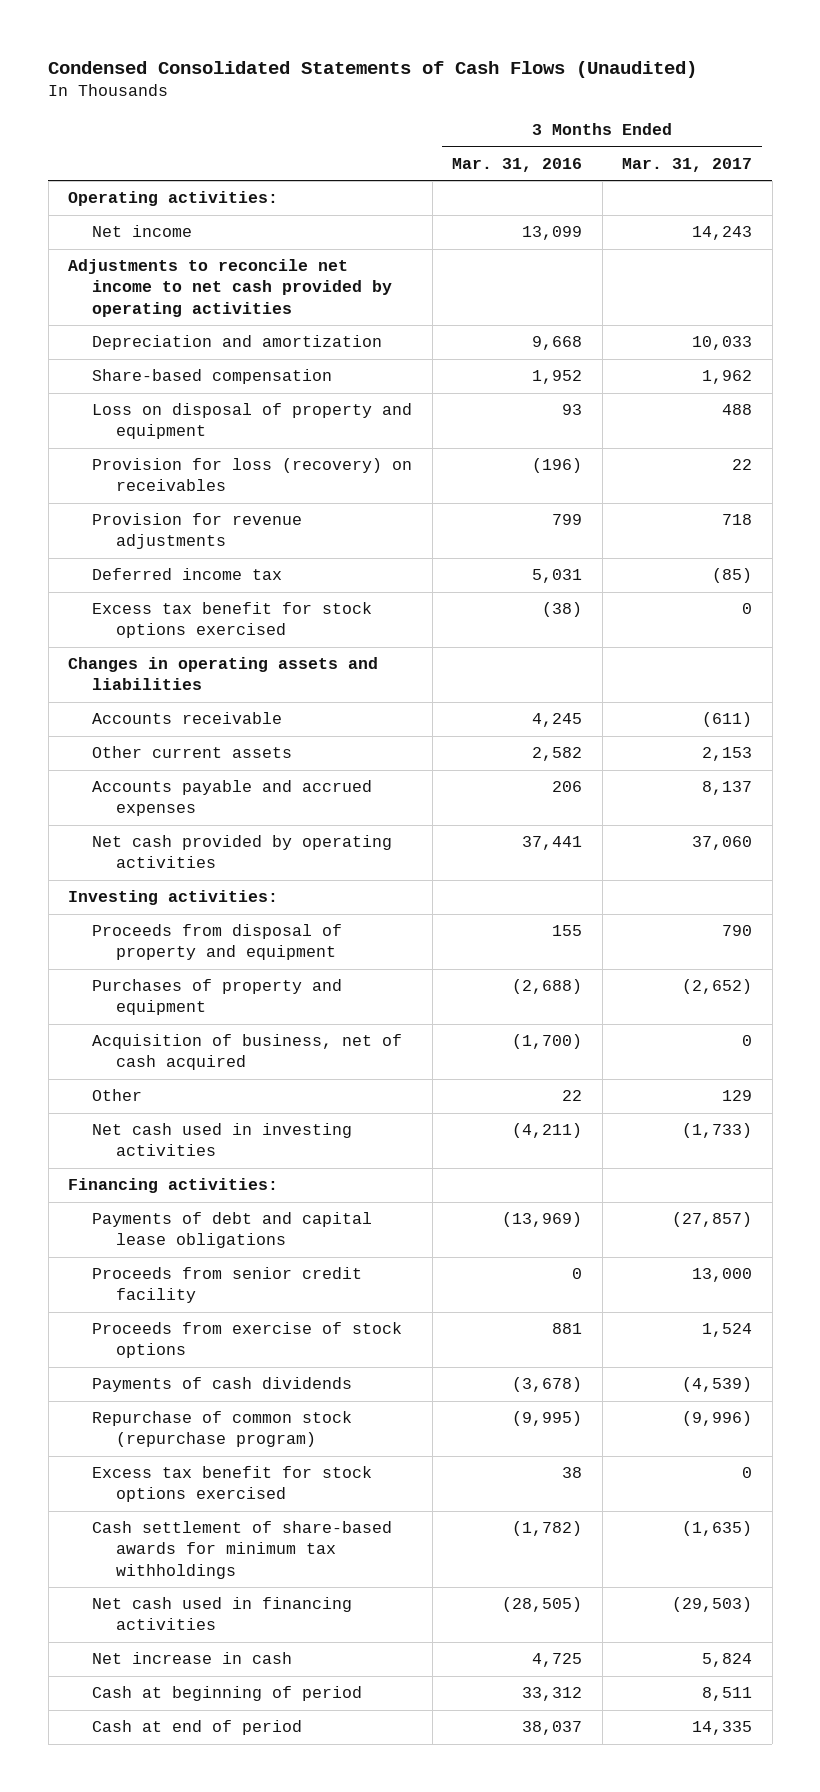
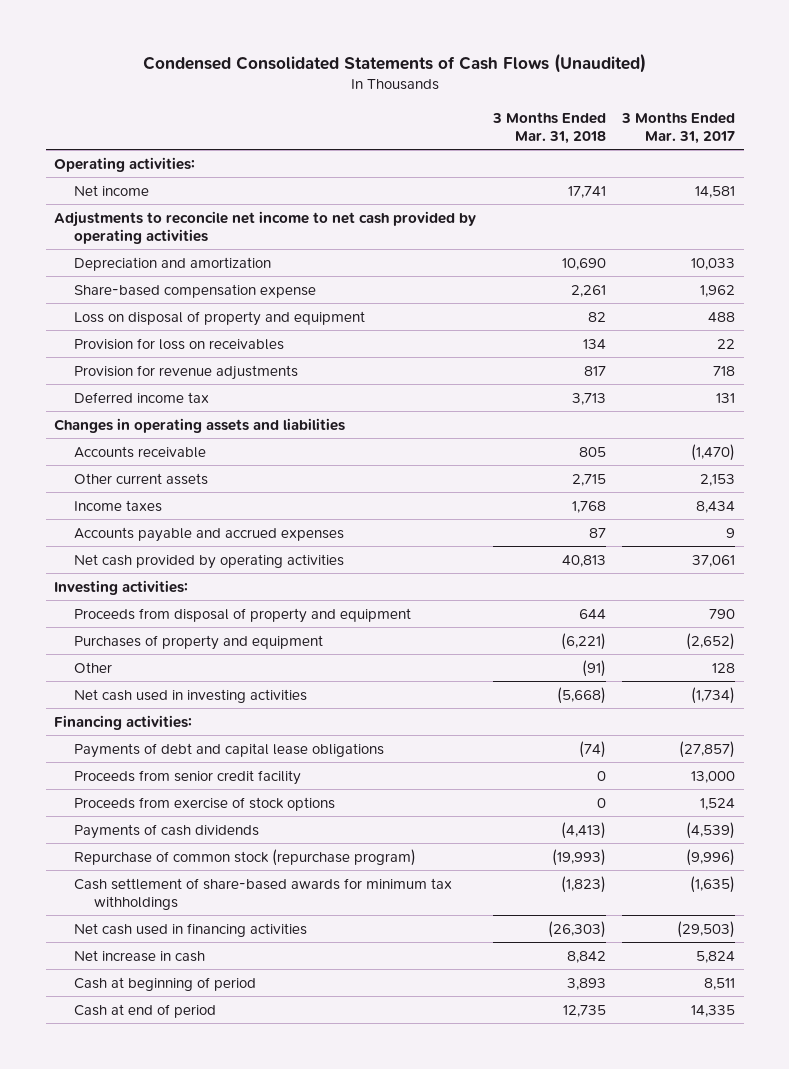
[452,157,583,172] Mar. 31, 2016 -> none
none -> [491,111,606,144] 3 Months Ended Mar. 31, 2018
[692,226,753,241] 14,243 -> [695,185,736,198] 14,581
[92,369,333,385] Share-based compensation -> [73,283,316,298] Share-based compensation expense
[92,458,413,492] Provision for loss (recovery) on receivables -> [73,337,284,350] Provision for loss on receivables
[92,602,373,639] Excess tax benefit for stock options exercised -> none
[712,568,753,584] (85) -> [716,392,736,403] 131
[702,712,753,728] (611) -> [691,443,736,461] (1,470)
none -> [73,499,162,512] Income taxes
[702,781,753,796] 8,137 -> [726,527,736,538] 9
[692,836,753,851] 37,060 -> [692,554,736,567] 37,061
[92,1034,403,1071] Acquisition of business, net of cash acquired -> none
[722,1090,753,1102] 129 -> [712,662,736,673] 128
[682,1123,753,1139] (1,733) -> [691,686,736,704] (1,734)
[92,1466,373,1503] Excess tax benefit for stock options exercised -> none

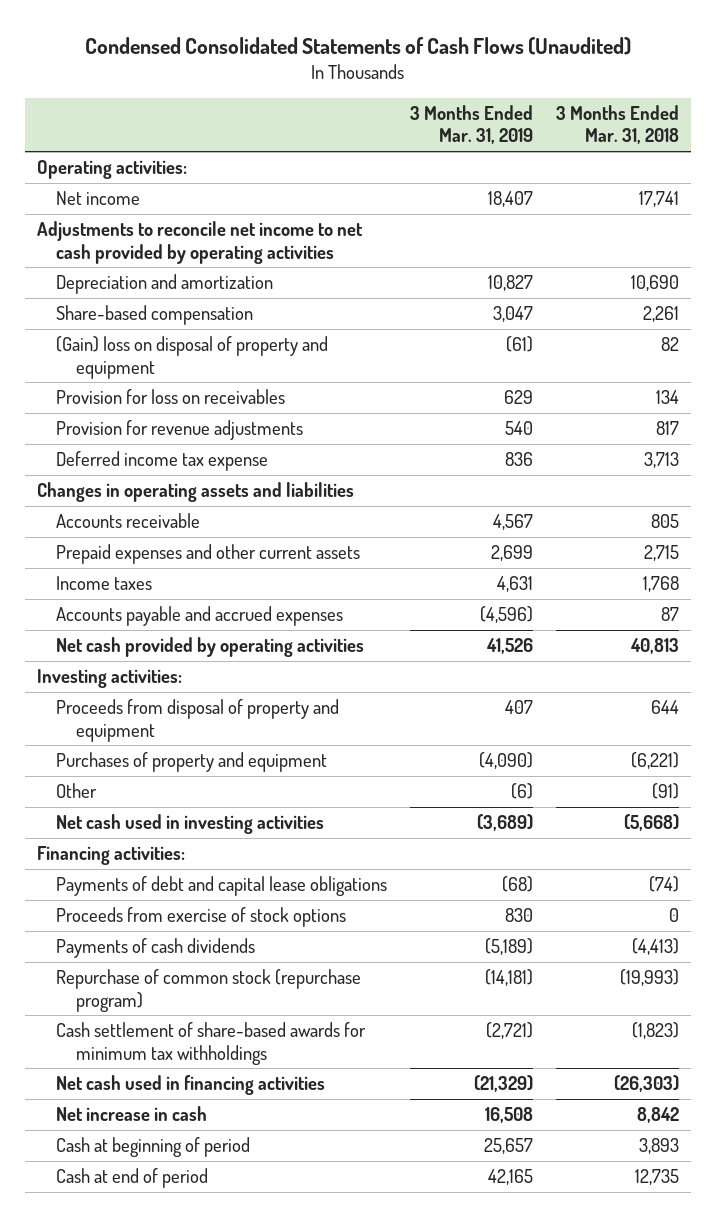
[621,111,736,144] 3 Months Ended Mar. 31, 2017 -> none
none -> [410,104,534,145] 3 Months Ended Mar. 31, 2019
[73,283,316,298] Share-based compensation expense -> [56,305,254,326] Share-based compensation
[73,310,365,326] Loss on disposal of property and equipment -> [56,336,329,379] (Gain) loss on disposal of property and equipment
[73,391,209,403] Deferred income tax -> [56,451,269,472] Deferred income tax expense
[73,472,208,485] Other current assets -> [56,544,361,565] Prepaid expenses and other current assets
[73,769,301,785] Proceeds from senior credit facility -> none

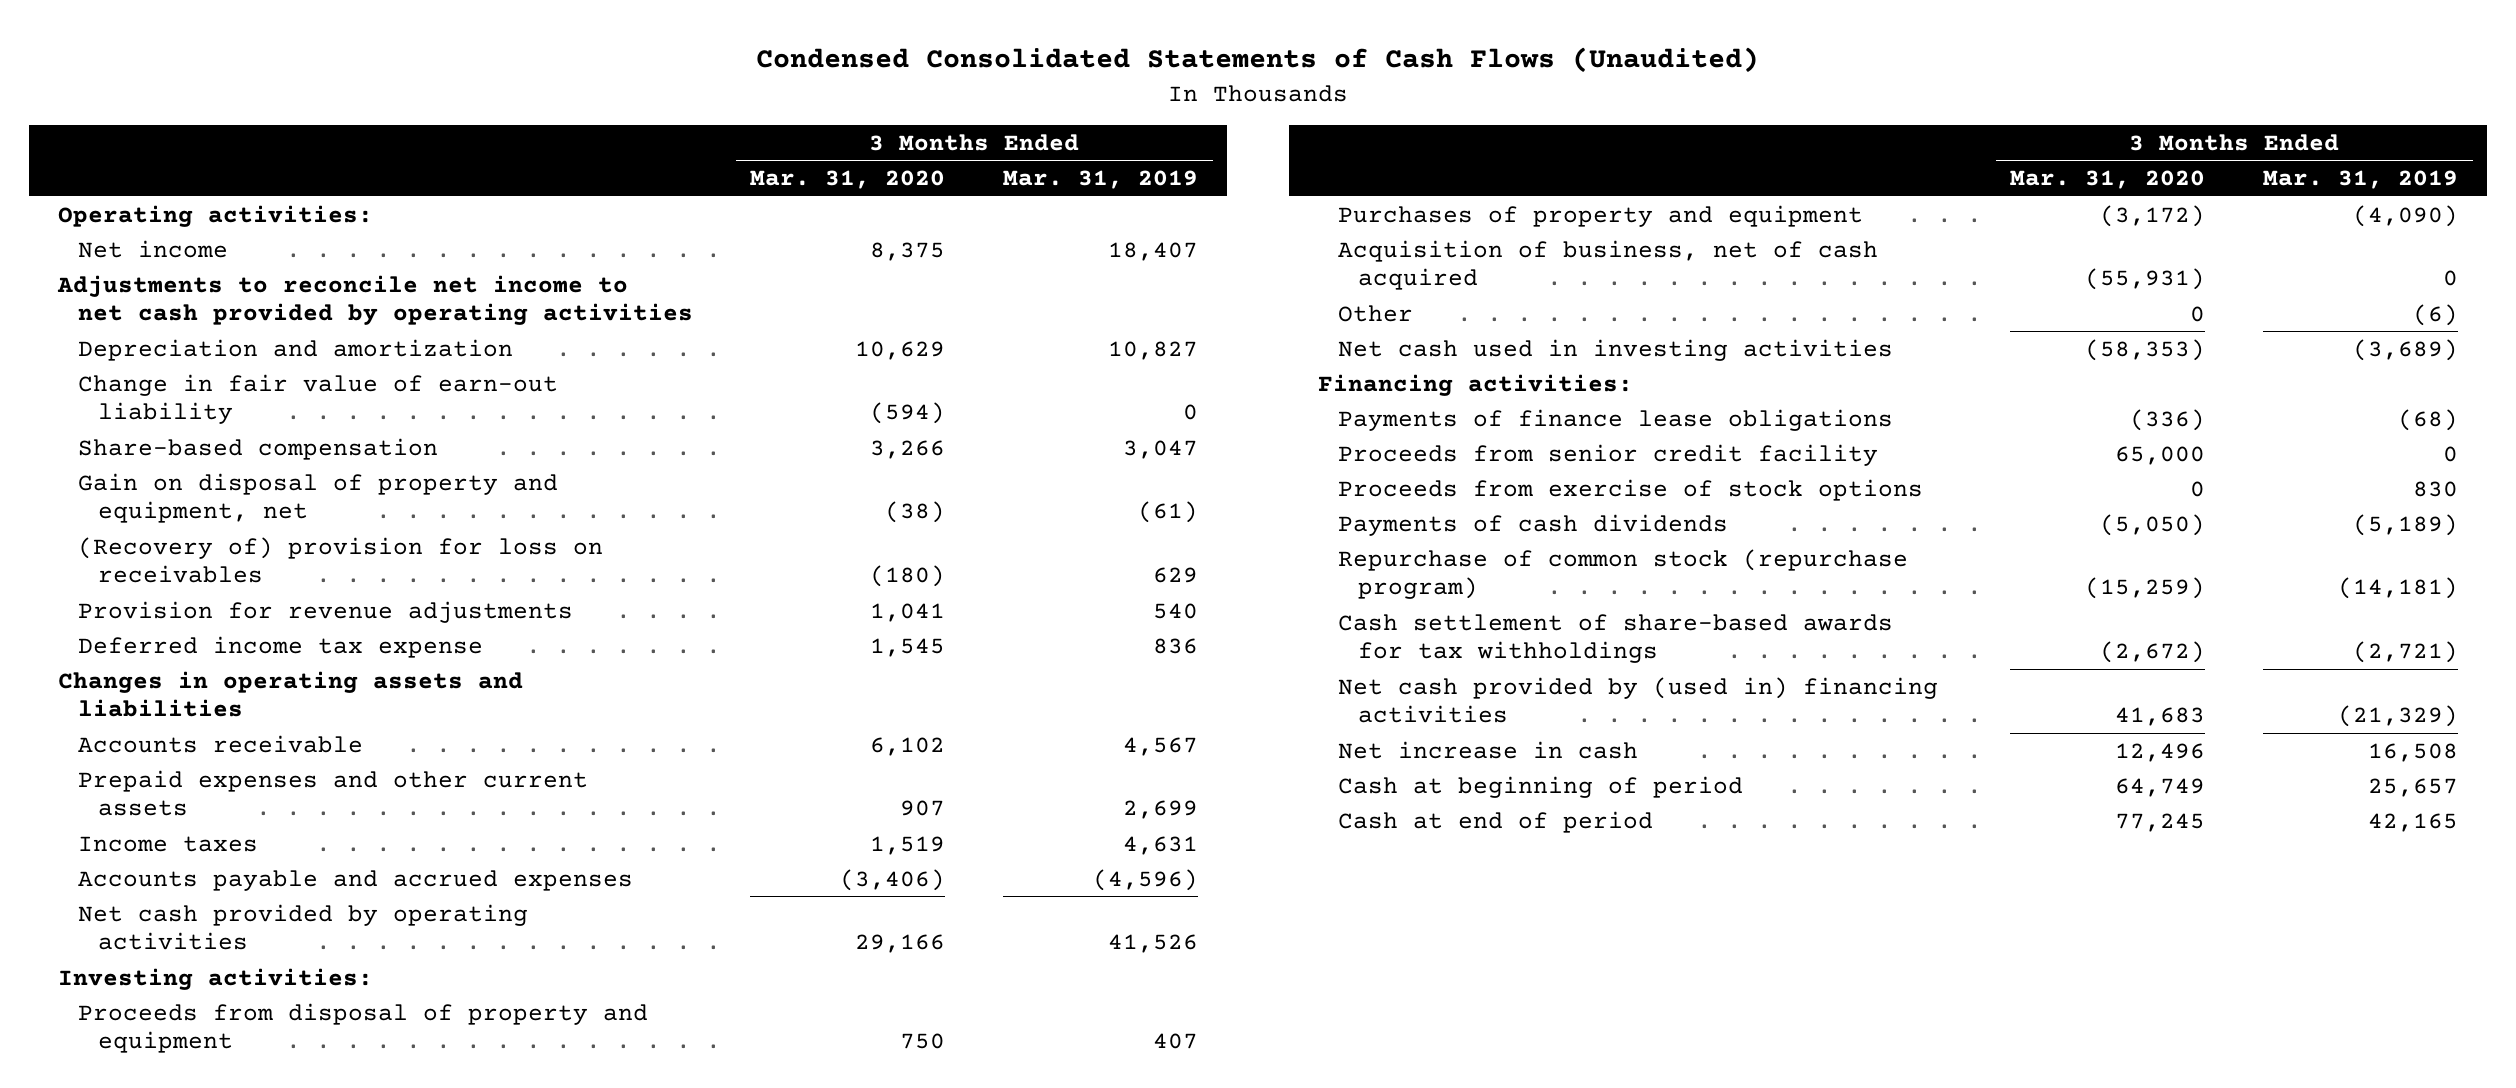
[556,104,680,145] 3 Months Ended Mar. 31, 2018 -> none
none -> [750,170,946,190] Mar. 31, 2020
none -> [77,373,558,425] Change in fair value of earn-out liability
[56,336,329,379] (Gain) loss on disposal of property and equipment -> [77,472,558,524] Gain on disposal of property and equipment, net
[56,389,286,405] Provision for loss on receivables -> [77,536,603,584] (Recovery of) provision for loss on receivables
none -> [1337,239,1878,291] Acquisition of business, net of cash acquired
[56,876,388,897] Payments of debt and capital lease obligations -> [1337,408,1893,431] Payments of finance lease obligations
none -> [1337,443,1878,466] Proceeds from senior credit facility
[56,1022,367,1065] Cash settlement of share-based awards for minimum tax withholdings -> [1337,613,1893,664] Cash settlement of share-based awards for tax withholdings
[56,1075,326,1096] Net cash used in financing activities -> [1337,676,1938,724] Net cash provided by (used in) financing activities

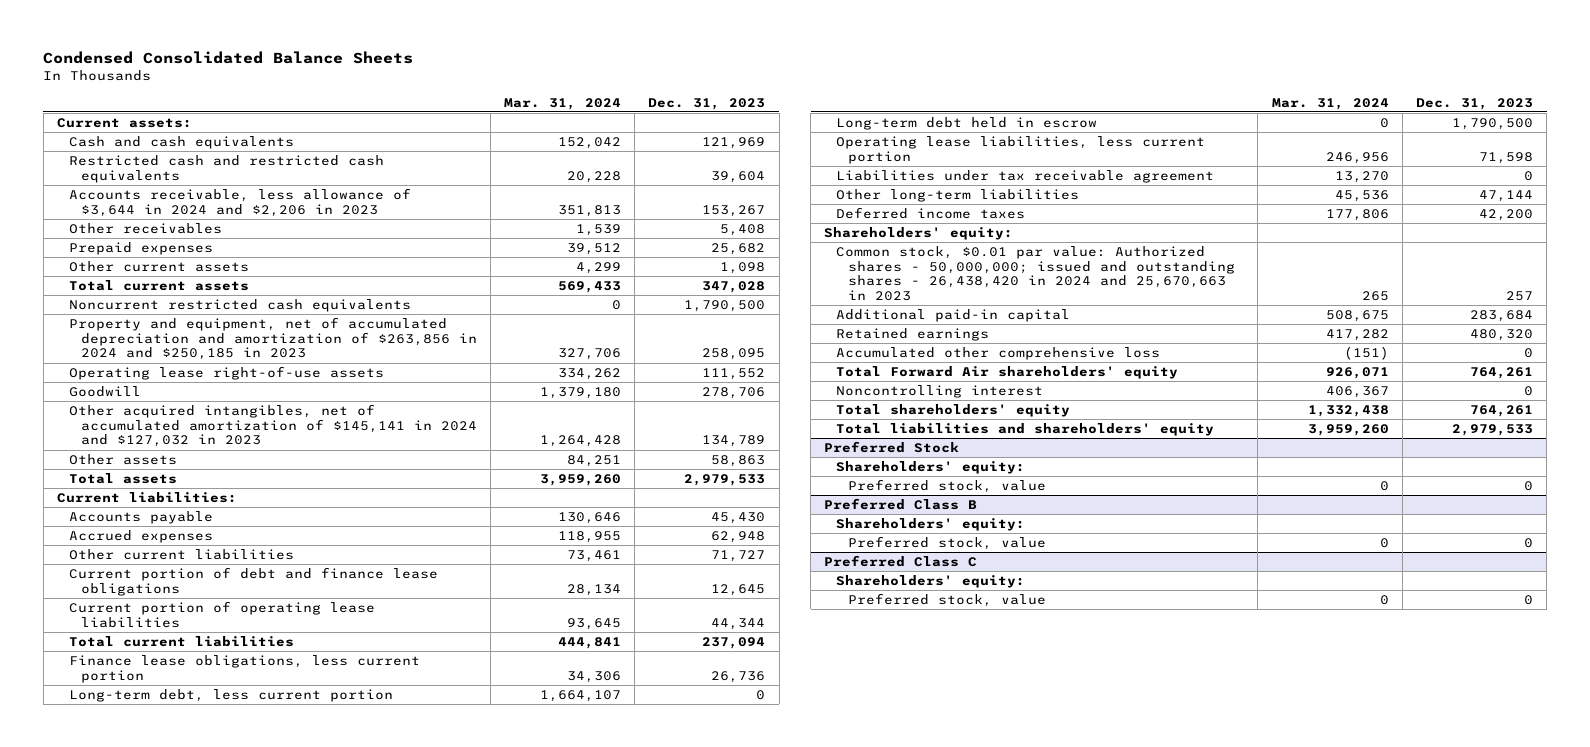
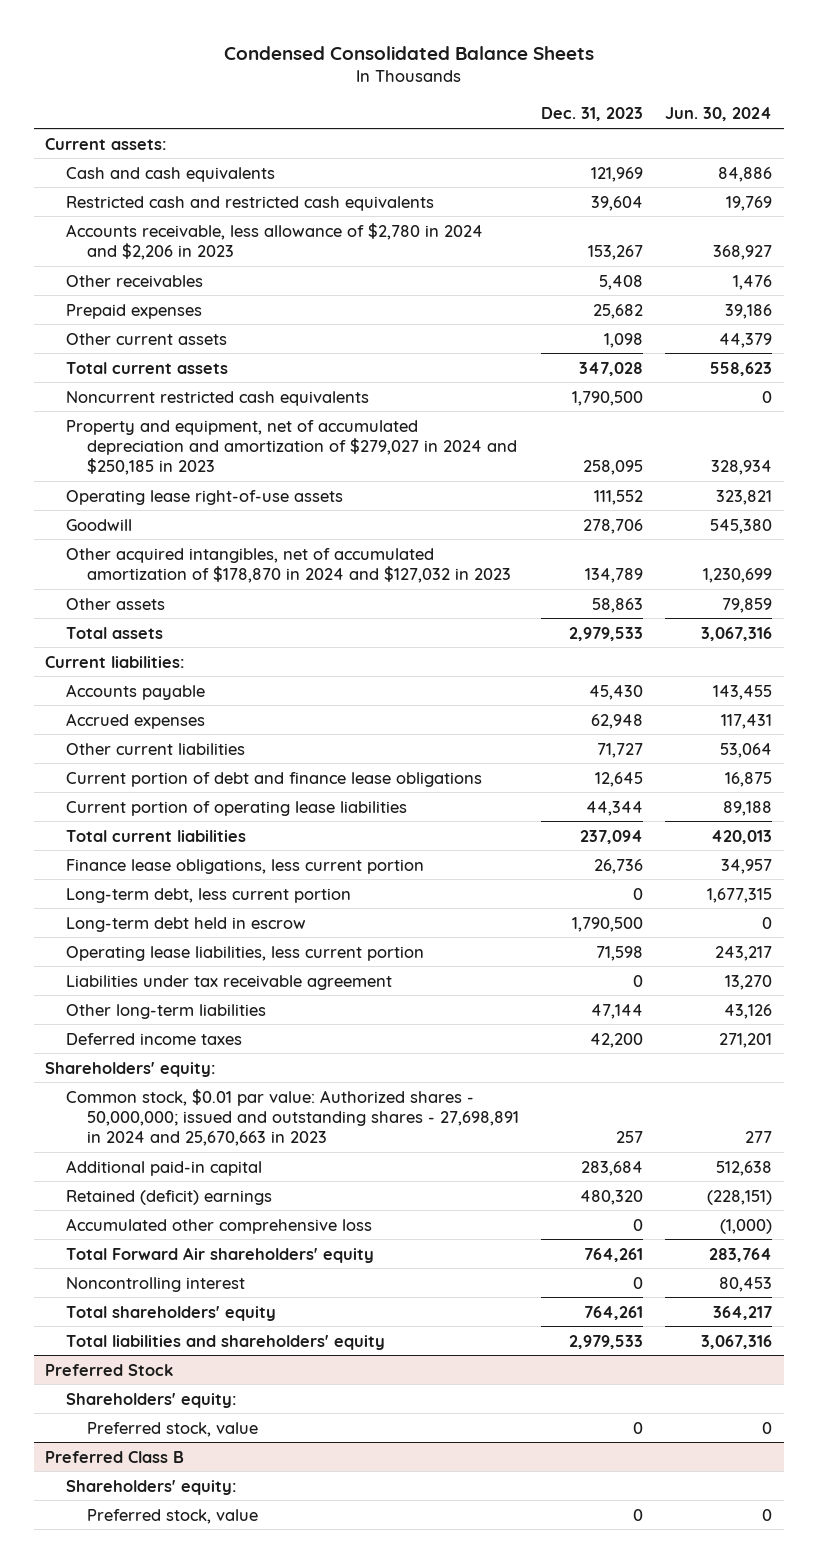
[504,97,622,110] Mar. 31, 2024 -> none
none -> [665,107,773,122] Jun. 30, 2024
[68,187,411,217] Accounts receivable, less allowance of $3,644 in 2024 and $2,206 in 2023 -> [65,222,483,261] Accounts receivable, less allowance of $2,780 in 2024 and $2,206 in 2023
[68,316,477,361] Property and equipment, net of accumulated depreciation and amortization of $263,856 in 2024 and $250,185 in 2023 -> [65,419,517,476] Property and equipment, net of accumulated depreciation and amortization of $279,027 in 2024 and $250,185 in 2023
[68,403,477,448] Other acquired intangibles, net of accumulated amortization of $145,141 in 2024 and $127,032 in 2023 -> [65,547,511,584] Other acquired intangibles, net of accumulated amortization of $178,870 in 2024 and $127,032 in 2023
[836,245,1236,302] Common stock, $0.01 par value: Authorized shares - 50,000,000; issued and outstanding shares - 26,438,420 in 2024 and 25,670,663 in 2023 -> [65,1088,519,1147] Common stock, $0.01 par value: Authorized shares - 50,000,000; issued and outstanding shares - 27,698,891 in 2024 and 25,670,663 in 2023
[836,327,990,341] Retained earnings -> [65,1189,272,1205] Retained (deficit) earnings
[824,554,978,567] Preferred Class C -> none
[836,574,1026,588] Shareholders' equity: -> none
[848,592,1047,607] Preferred stock, value -> none

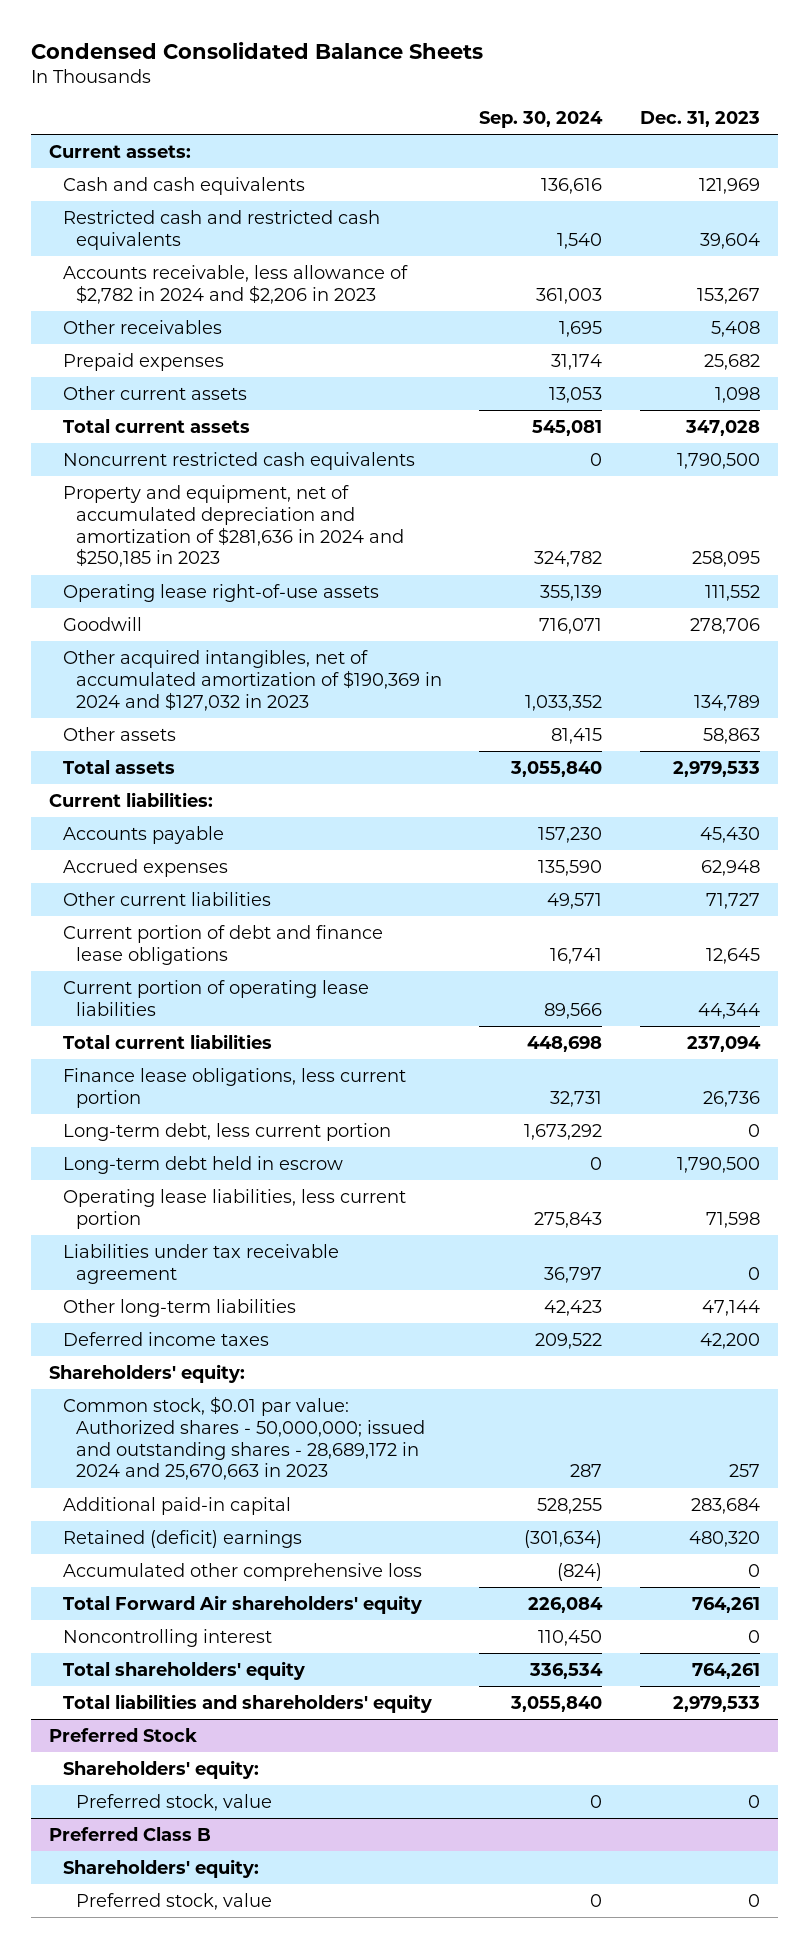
[665,107,773,122] Jun. 30, 2024 -> none
none -> [479,110,604,128] Sep. 30, 2024
[65,222,483,261] Accounts receivable, less allowance of $2,780 in 2024 and $2,206 in 2023 -> [62,264,408,304] Accounts receivable, less allowance of $2,782 in 2024 and $2,206 in 2023
[65,419,517,476] Property and equipment, net of accumulated depreciation and amortization of $279,027 in 2024 and $250,185 in 2023 -> [62,484,404,568] Property and equipment, net of accumulated depreciation and amortization of $281,636 in 2024 and $250,185 in 2023
[65,547,511,584] Other acquired intangibles, net of accumulated amortization of $178,870 in 2024 and $127,032 in 2023 -> [62,649,442,711] Other acquired intangibles, net of accumulated amortization of $190,369 in 2024 and $127,032 in 2023
[65,1088,519,1147] Common stock, $0.01 par value: Authorized shares - 50,000,000; issued and outstanding shares - 27,698,891 in 2024 and 25,670,663 in 2023 -> [62,1395,425,1481] Common stock, $0.01 par value: Authorized shares - 50,000,000; issued and outstanding shares - 28,689,172 in 2024 and 25,670,663 in 2023

